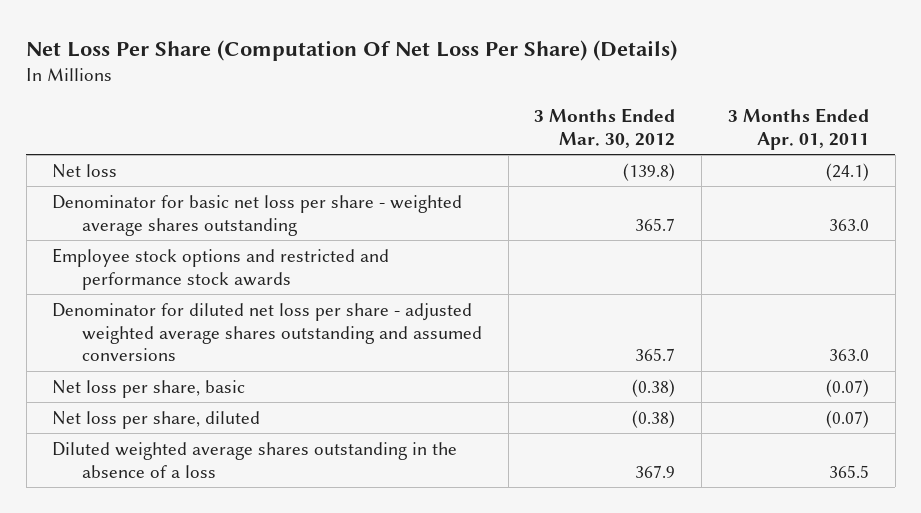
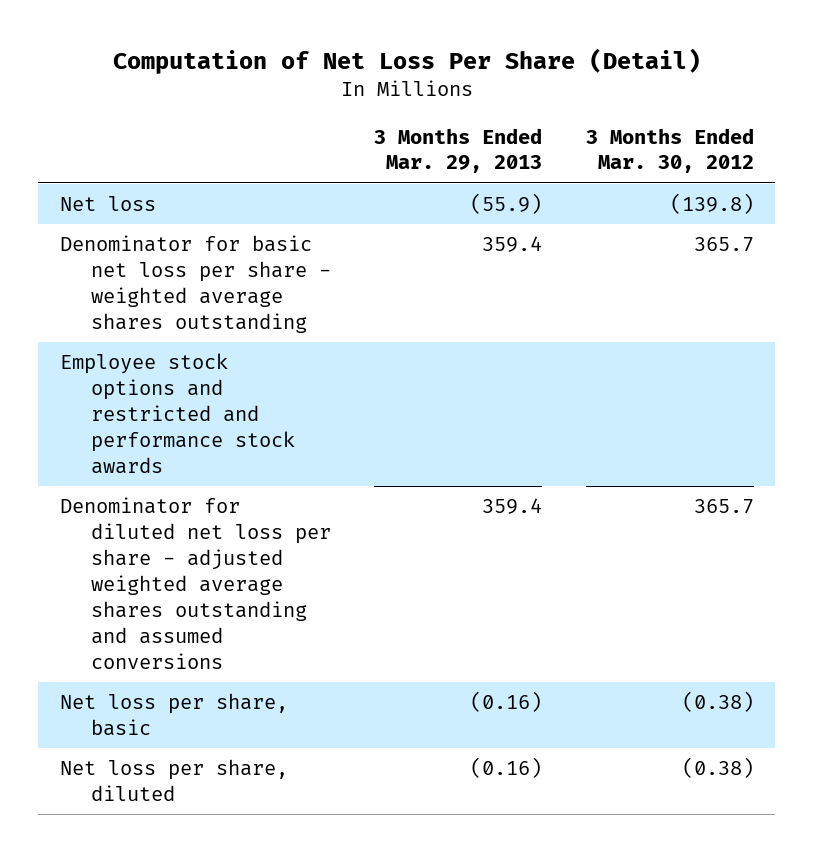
[26,39,678,61] Net Loss Per Share (Computation Of Net Loss Per Share) (Details) -> [112,48,701,75] Computation of Net Loss Per Share (Detail)
[727,108,869,150] 3 Months Ended Apr. 01, 2011 -> none
none -> [374,127,543,174] 3 Months Ended Mar. 29, 2013
[52,441,458,478] Diluted weighted average shares outstanding in the absence of a loss -> none

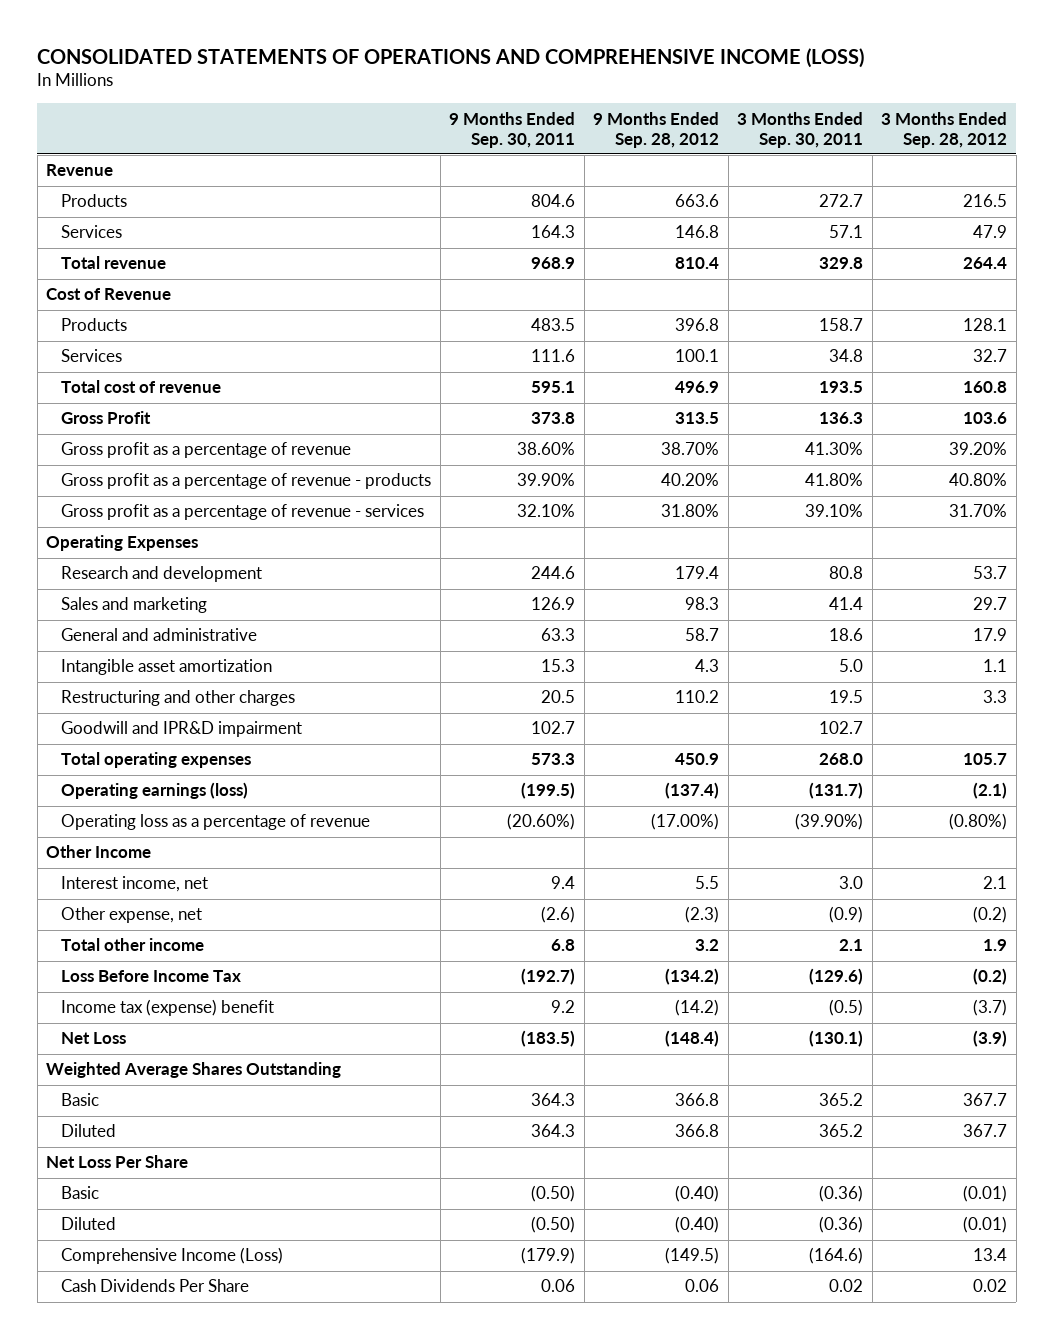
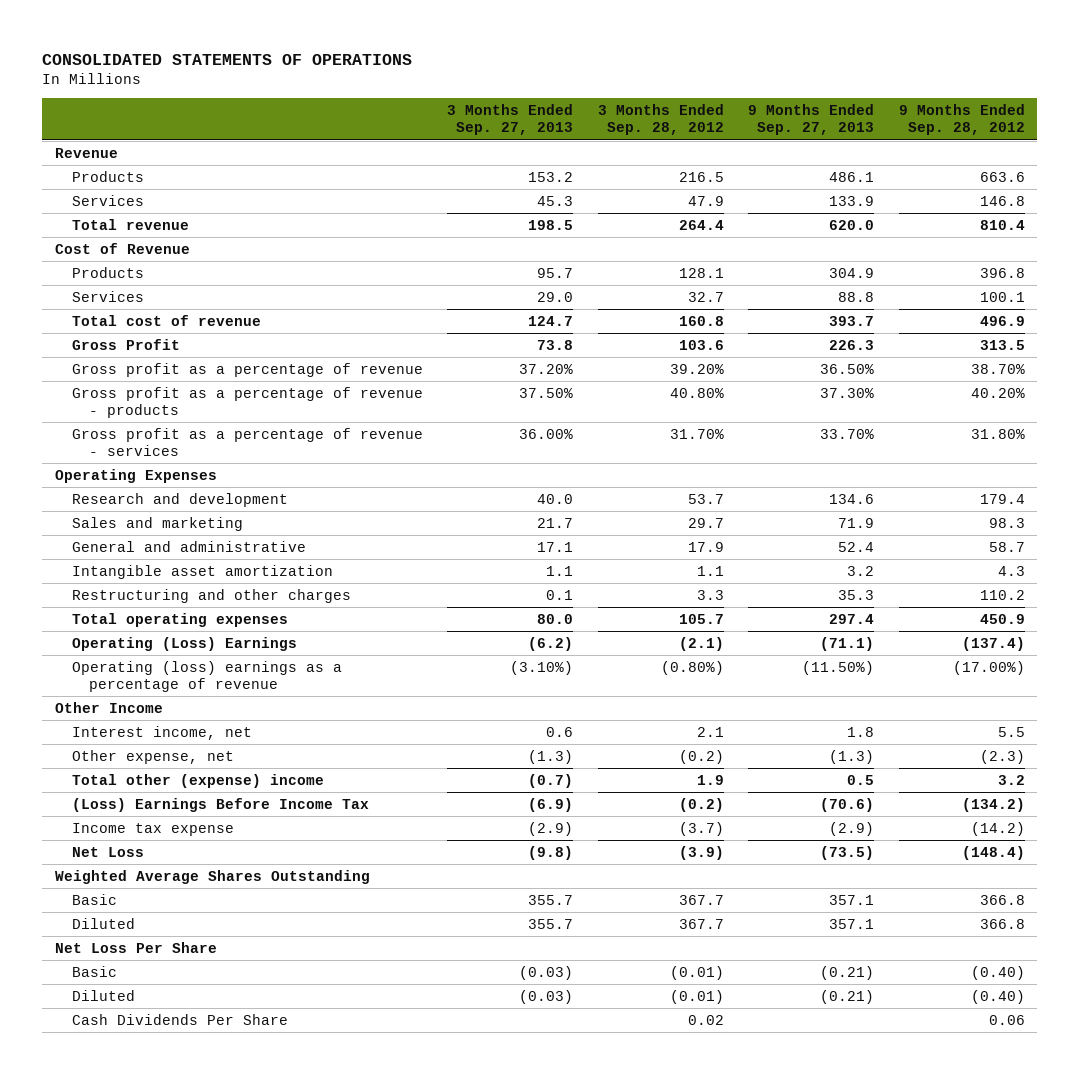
[37,47,865,68] CONSOLIDATED STATEMENTS OF OPERATIONS AND COMPREHENSIVE INCOME (LOSS) -> [42,53,413,65] CONSOLIDATED STATEMENTS OF OPERATIONS
[449,111,576,148] 9 Months Ended Sep. 30, 2011 -> none
[737,111,864,148] 3 Months Ended Sep. 30, 2011 -> none
none -> [447,104,574,136] 3 Months Ended Sep. 27, 2013
none -> [748,104,875,136] 9 Months Ended Sep. 27, 2013
[61,721,303,738] Goodwill and IPR&D impairment -> none
[61,782,249,800] Operating earnings (loss) -> [71,636,297,651] Operating (Loss) Earnings
[61,814,371,831] Operating loss as a percentage of revenue -> [71,660,342,693] Operating (loss) earnings as a percentage of revenue
[61,938,205,952] Total other income -> [71,773,324,788] Total other (expense) income
[61,970,242,983] Loss Before Income Tax -> [71,797,369,812] (Loss) Earnings Before Income Tax
[61,999,275,1017] Income tax (expense) benefit -> [71,822,234,836] Income tax expense
[61,1247,284,1265] Comprehensive Income (Loss) -> none

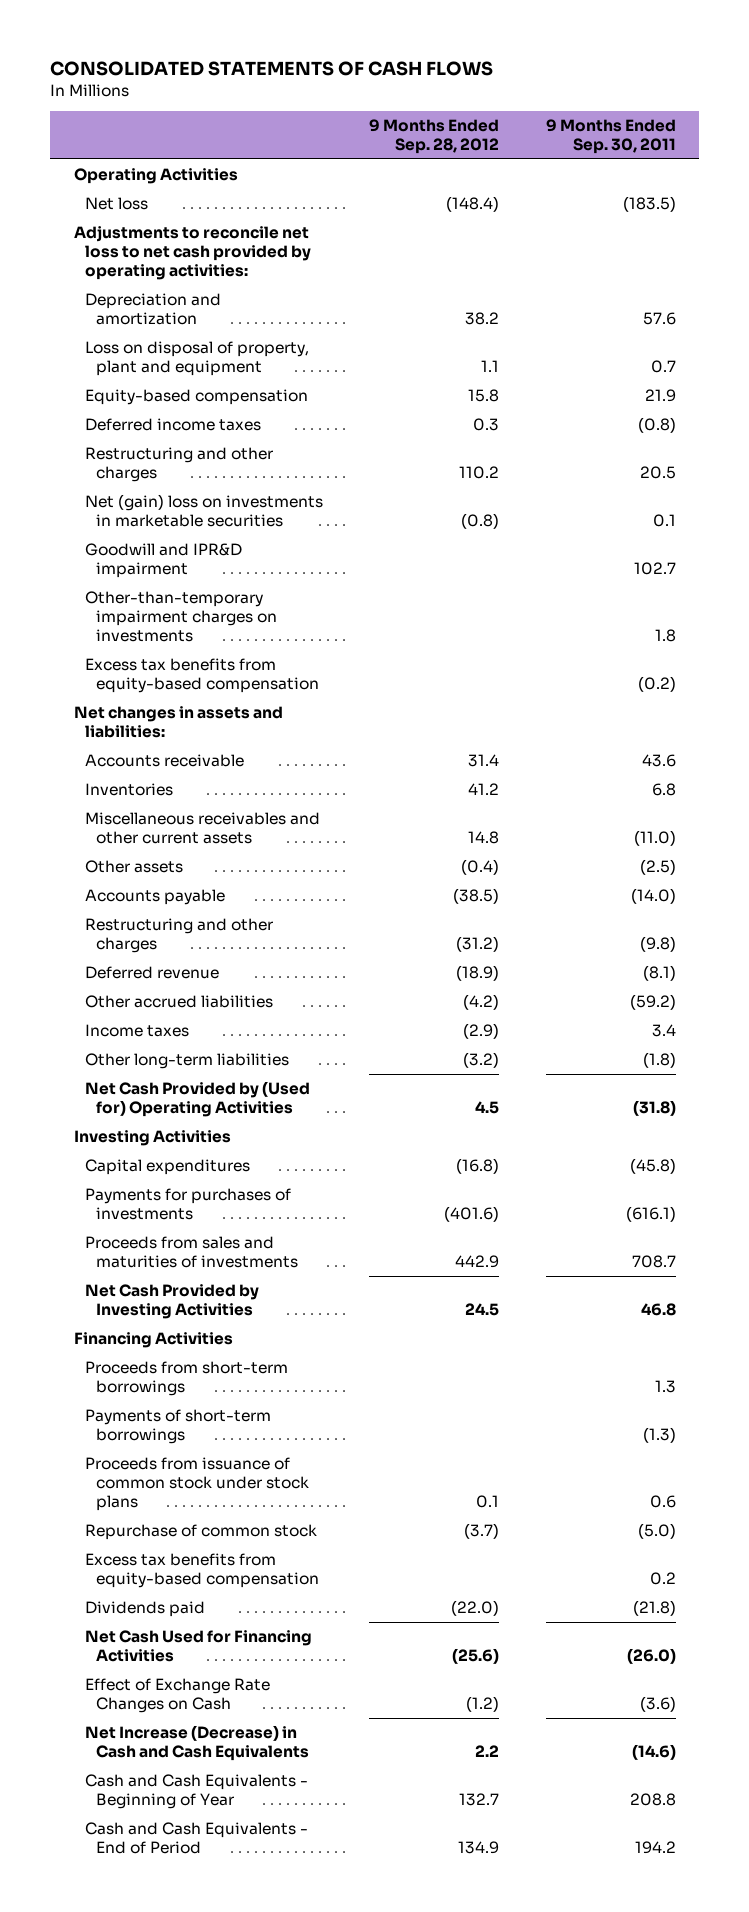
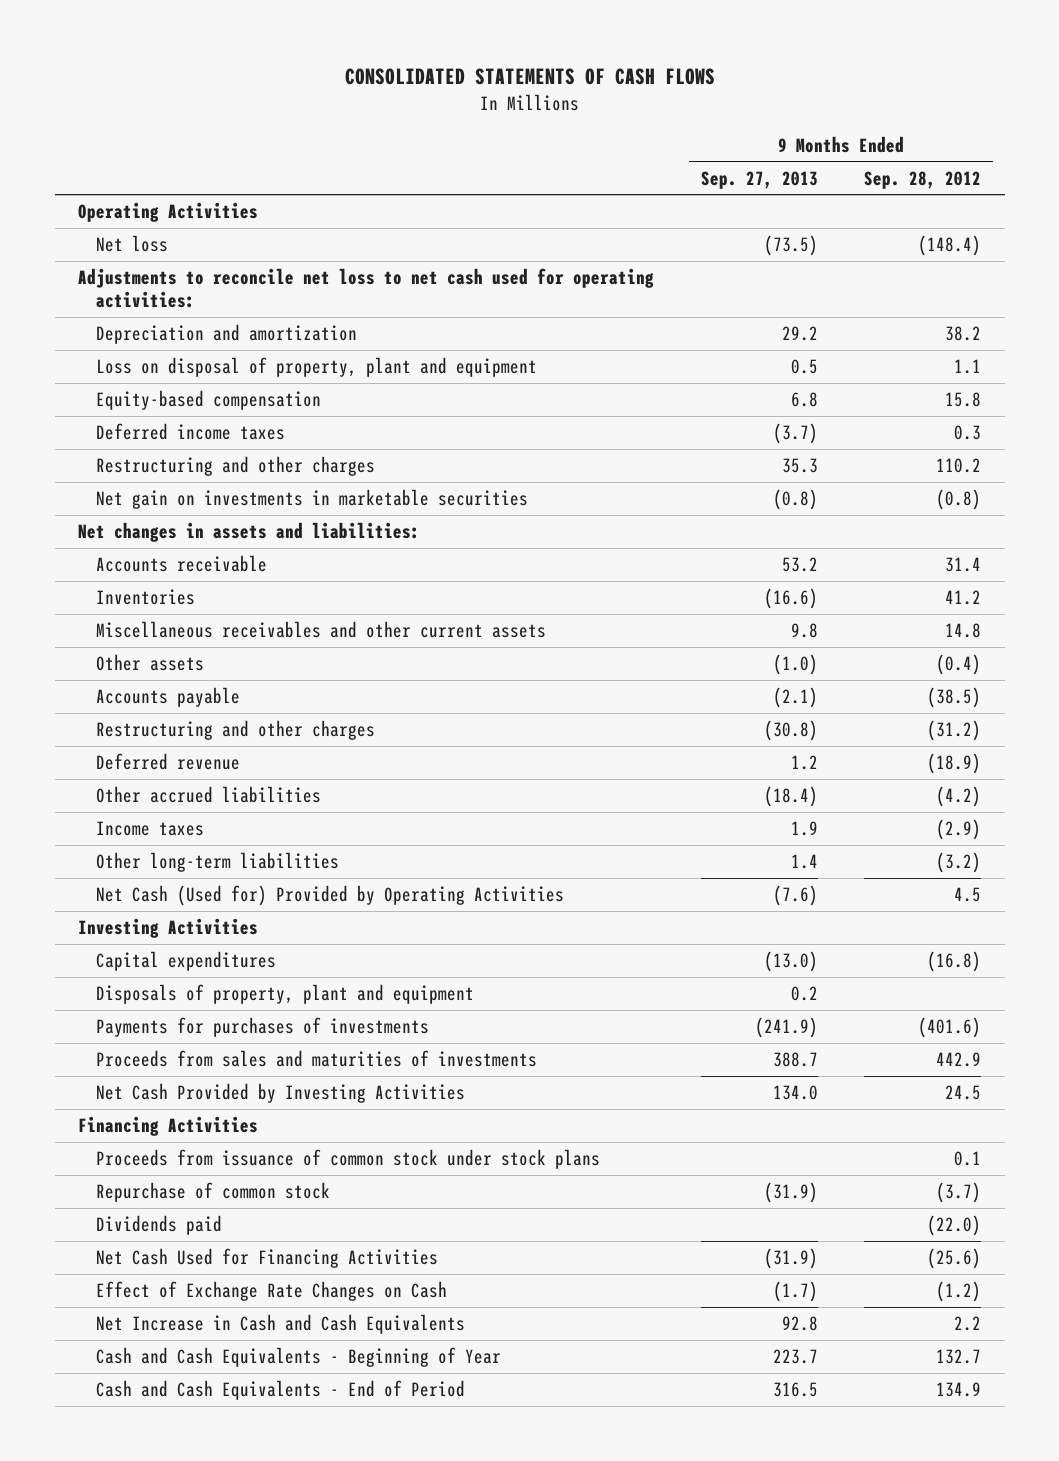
[545,119,676,155] 9 Months Ended Sep. 30, 2011 -> none
none -> [700,170,818,189] Sep. 27, 2013
[73,225,311,280] Adjustments to reconcile net loss to net cash provided by operating activities: -> [77,268,654,309] Adjustments to reconcile net loss to net cash used for operating activities:
[84,542,242,578] Goodwill and IPR&D impairment -> none
[84,590,278,642] Other-than-temporary impairment charges on investments -> none
[84,657,320,693] Excess tax benefits from equity-based compensation -> none
[84,493,323,527] Net (gain) loss on investments in marketable securities -> [95,489,528,510] Net gain on investments in marketable securities
[84,1080,310,1117] Net Cash Provided by (Used for) Operating Activities -> [95,885,564,907] Net Cash (Used for) Provided by Operating Activities
none -> [95,984,474,1005] Disposals of property, plant and equipment
[84,1360,288,1396] Proceeds from short-term borrowings -> none
[84,1408,271,1444] Payments of short-term borrowings -> none
[84,1552,320,1588] Excess tax benefits from equity-based compensation -> none
[84,1724,310,1761] Net Increase (Decrease) in Cash and Cash Equivalents -> [95,1314,465,1335] Net Increase in Cash and Cash Equivalents

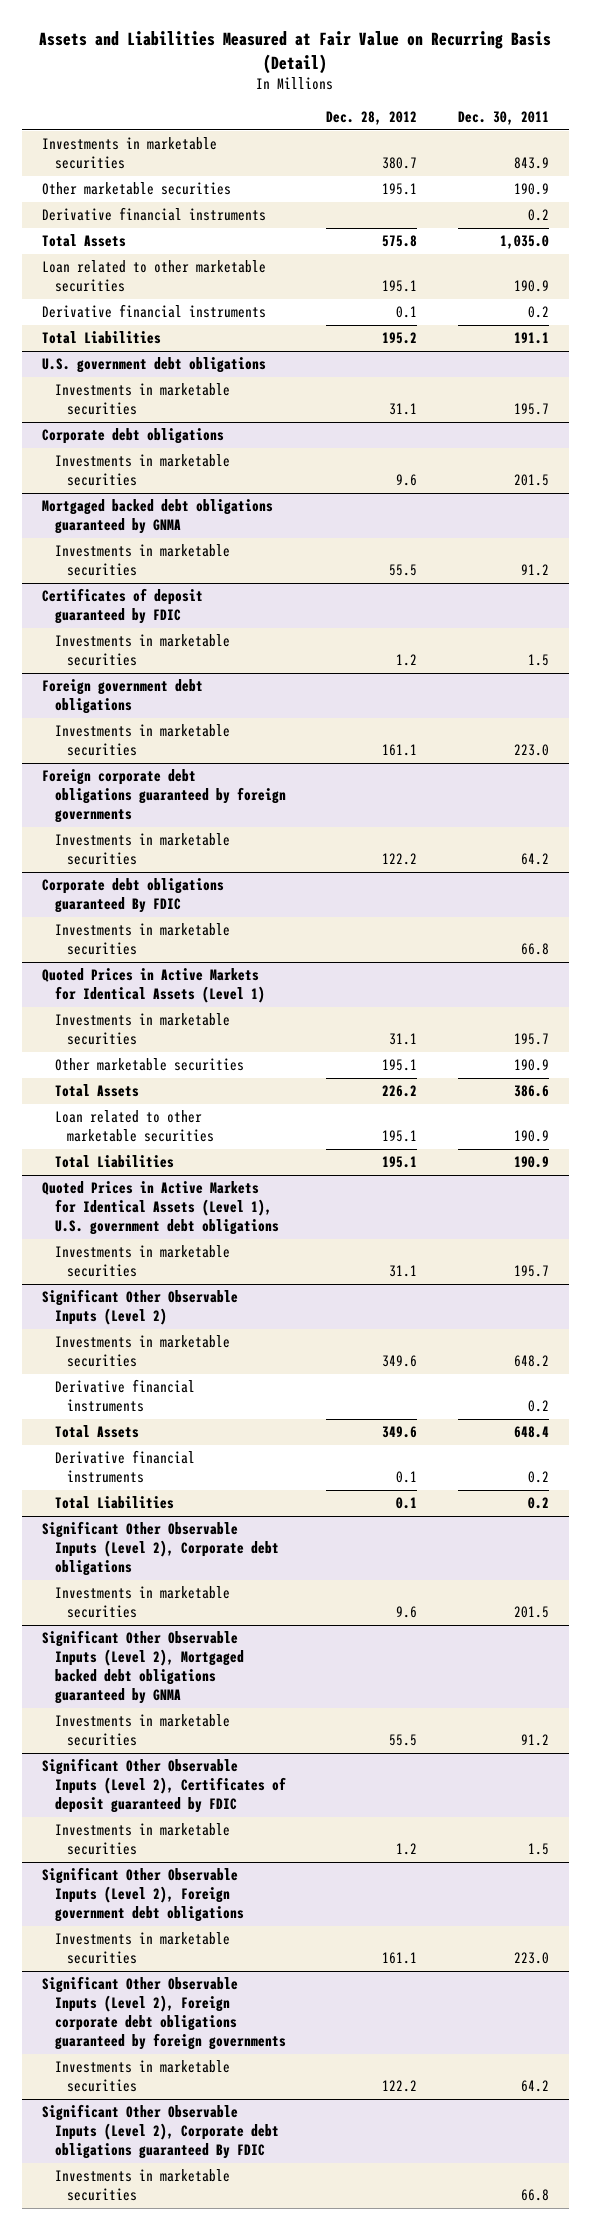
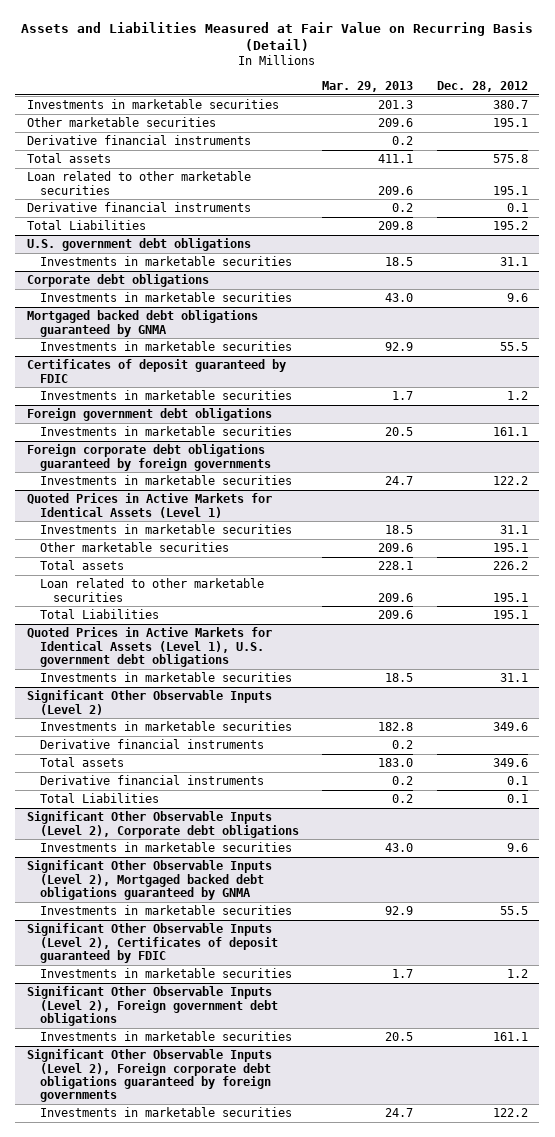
[457,111,549,126] Dec. 30, 2011 -> none
none -> [322,80,414,92] Mar. 29, 2013
[42,234,127,248] Total Assets -> [26,153,111,164] Total assets
[42,878,225,914] Corporate debt obligations guaranteed By FDIC -> none
[54,923,230,956] Investments in marketable securities -> none
[54,1084,139,1098] Total Assets -> [39,560,124,571] Total assets
[54,1425,139,1439] Total Assets -> [39,757,124,768] Total assets
[42,2104,279,2160] Significant Other Observable Inputs (Level 2), Corporate debt obligations guaranteed By FDIC -> none
[54,2169,230,2202] Investments in marketable securities -> none

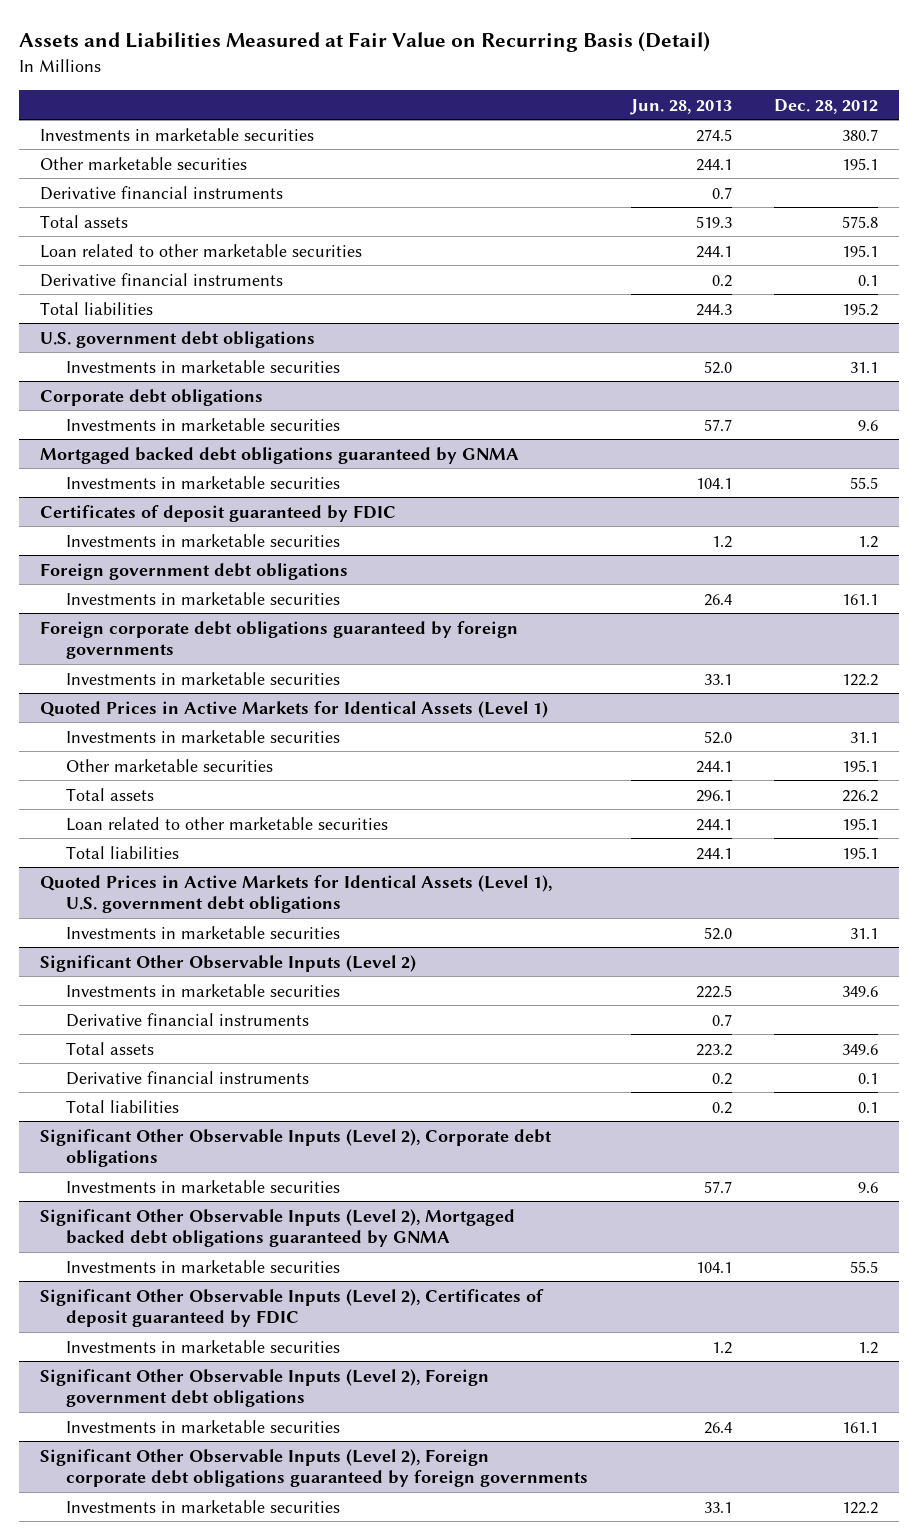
[322,80,414,92] Mar. 29, 2013 -> none
none -> [629,98,732,115] Jun. 28, 2013
[26,220,146,231] Total Liabilities -> [40,301,154,315] Total liabilities
[39,609,159,620] Total Liabilities -> [66,845,180,859] Total liabilities
[39,793,159,804] Total Liabilities -> [66,1099,180,1113] Total liabilities

